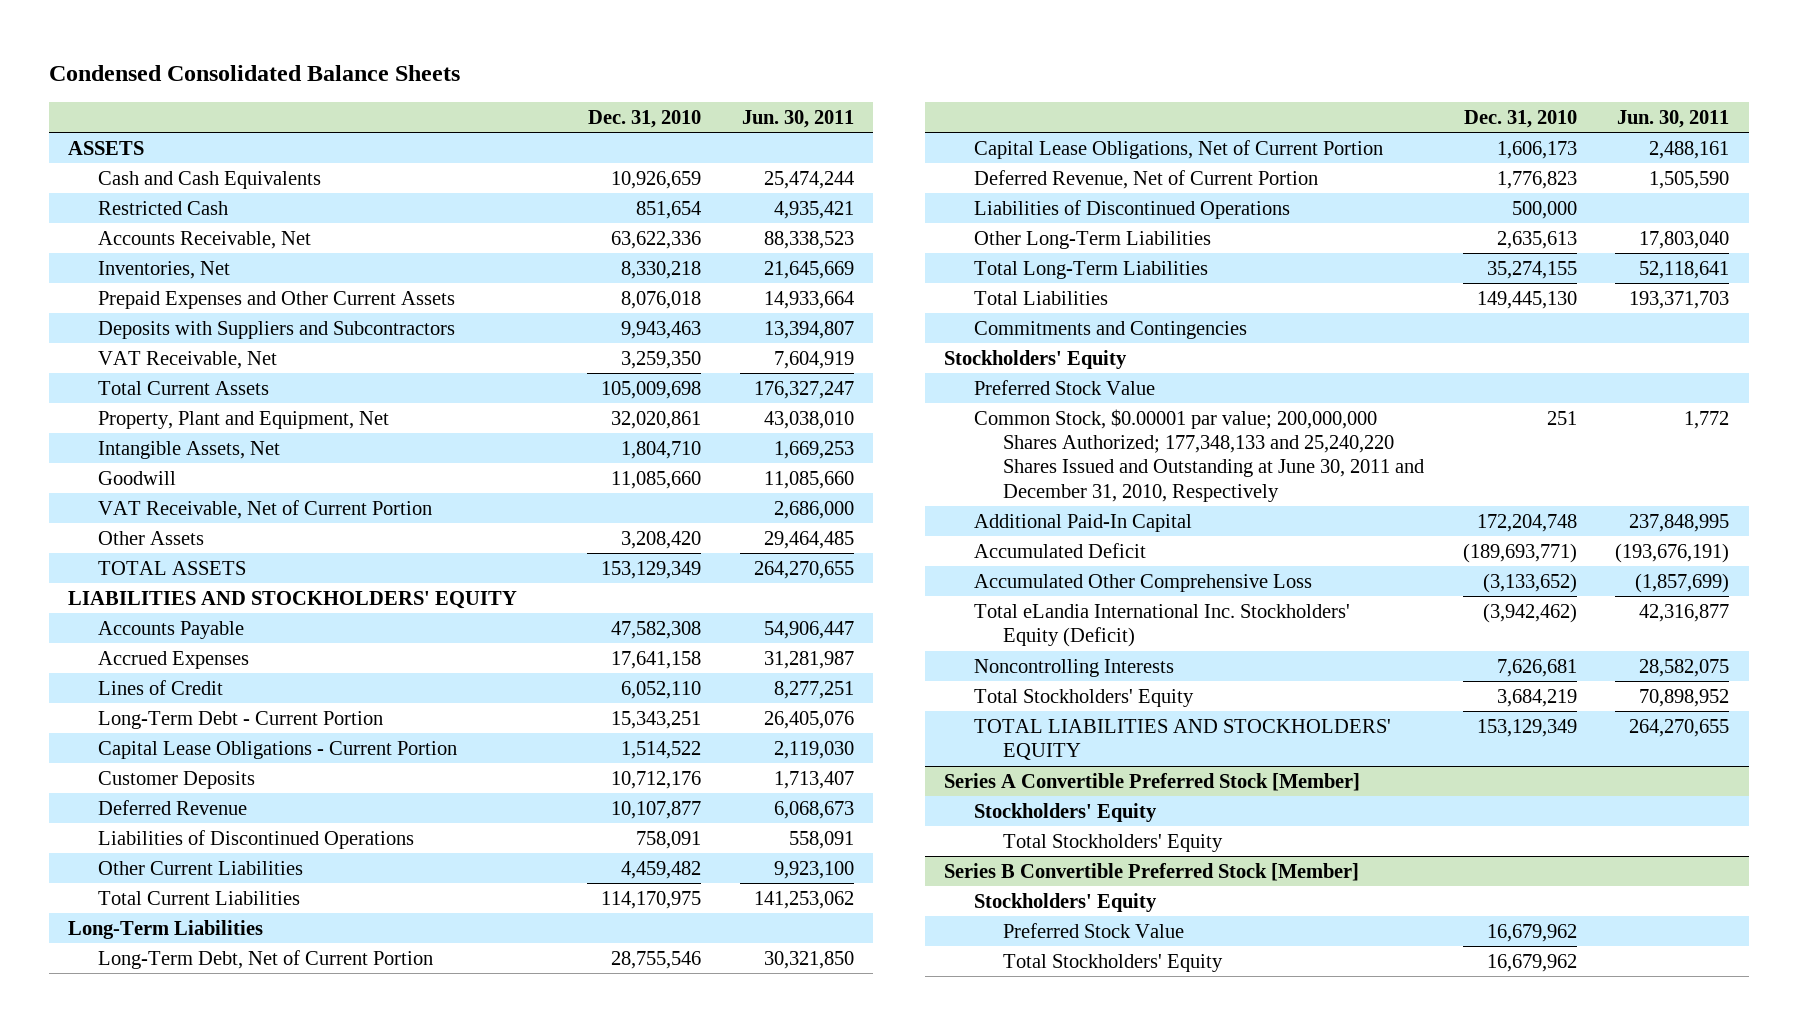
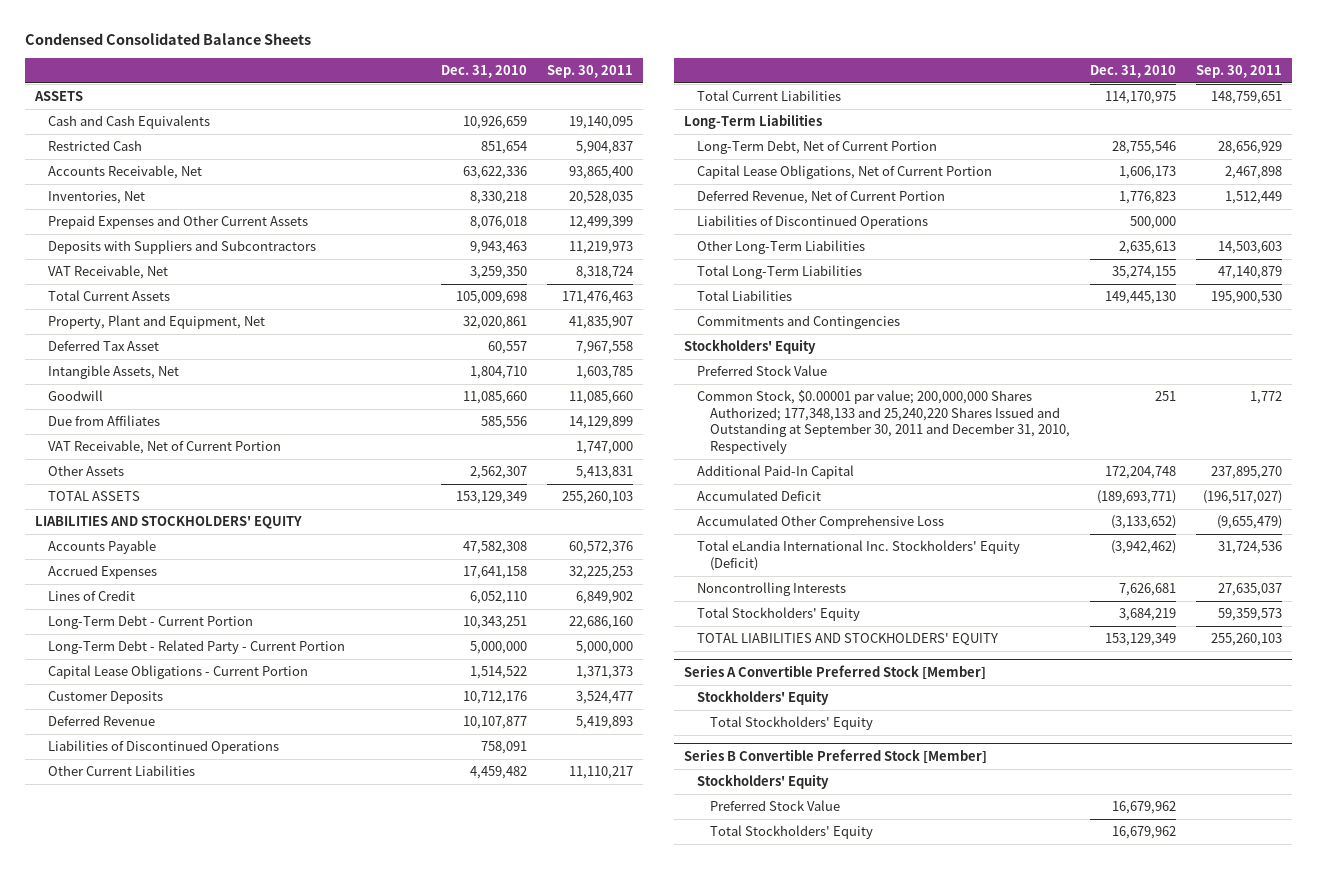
[741,109,854,128] Jun. 30, 2011 -> none
none -> [546,64,633,78] Sep. 30, 2011
none -> [47,340,159,352] Deferred Tax Asset
none -> [47,415,160,427] Due from Affiliates
[621,530,702,549] 3,208,420 -> [469,466,527,480] 2,562,307
[611,710,702,729] 15,343,251 -> [462,616,527,630] 10,343,251
none -> [47,640,345,655] Long-Term Debt - Related Party - Current Portion
[973,408,1425,502] Common Stock, $0.00001 par value; 200,000,000 Shares Authorized; 177,348,133 and 25,240,220 Shares Issued and Outstanding at June 30, 2011 and December 31, 2010, Respectively -> [697,390,1071,454] Common Stock, $0.00001 par value; 200,000,000 Shares Authorized; 177,348,133 and 25,240,220 Shares Issued and Outstanding at September 30, 2011 and December 31, 2010, Respectively

